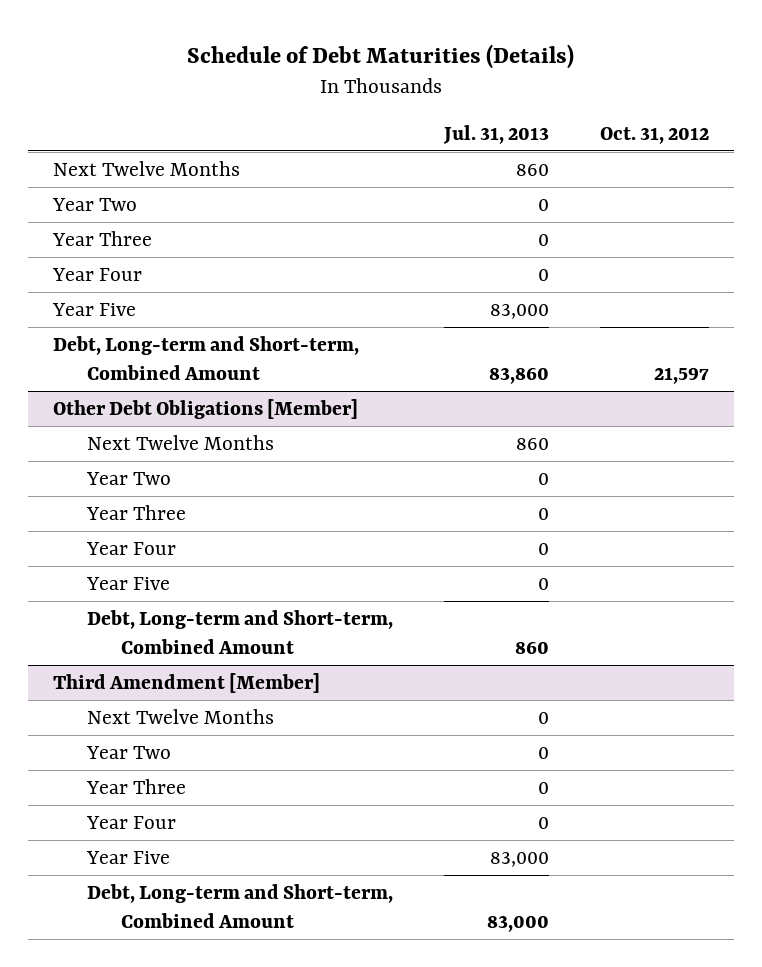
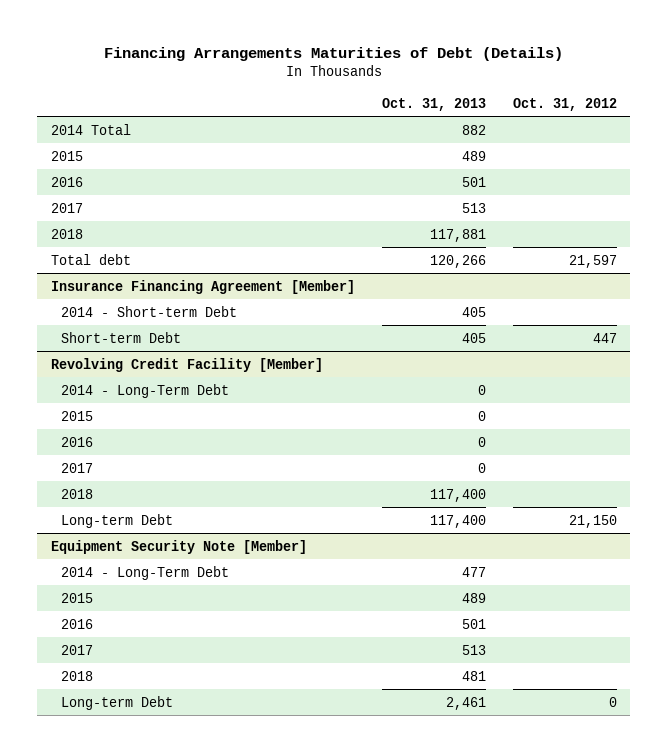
[187,43,575,69] Schedule of Debt Maturities (Details) -> [103,47,563,62] Financing Arrangements Maturities of Debt (Details)
[442,124,549,144] Jul. 31, 2013 -> none
none -> [381,97,486,111] Oct. 31, 2013
[53,160,241,176] Next Twelve Months -> none
[53,398,359,419] Other Debt Obligations [Member] -> none
[86,434,274,450] Next Twelve Months -> none
[85,471,171,485] Year Two -> none
[85,504,186,520] Year Three -> none
[85,541,176,555] Year Four -> none
[85,576,170,590] Year Five -> none
[86,609,393,654] Debt, Long-term and Short-term, Combined Amount -> none
[53,672,321,693] Third Amendment [Member] -> none
[86,708,274,724] Next Twelve Months -> none
[85,745,171,759] Year Two -> none
[85,778,186,794] Year Three -> none
[85,815,176,829] Year Four -> none
[85,850,170,864] Year Five -> none
[86,883,393,928] Debt, Long-term and Short-term, Combined Amount -> none
none -> [50,123,131,135] 2014 Total
[52,197,138,211] Year Two -> [50,150,83,161] 2015
[52,230,153,246] Year Three -> [50,176,83,187] 2016
[52,267,143,281] Year Four -> [50,202,83,213] 2017
[52,302,137,316] Year Five -> [50,228,83,239] 2018
[53,335,360,380] Debt, Long-term and Short-term, Combined Amount -> [50,253,131,265] Total debt
none -> [50,279,355,294] Insurance Financing Agreement [Member]
none -> [60,305,237,317] 2014 - Short-term Debt
none -> [60,331,181,343] Short-term Debt
none -> [50,357,323,372] Revolving Credit Facility [Member]
none -> [60,383,229,398] 2014 - Long-Term Debt
none -> [60,410,93,421] 2015
none -> [60,436,93,447] 2016
none -> [60,462,93,473] 2017
none -> [60,488,93,499] 2018
none -> [60,513,173,528] Long-term Debt
none -> [50,539,307,554] Equipment Security Note [Member]
none -> [60,565,229,580] 2014 - Long-Term Debt
none -> [60,592,93,603] 2015
none -> [60,618,93,629] 2016
none -> [60,644,93,655] 2017
none -> [60,670,93,681] 2018
none -> [60,695,173,710] Long-term Debt

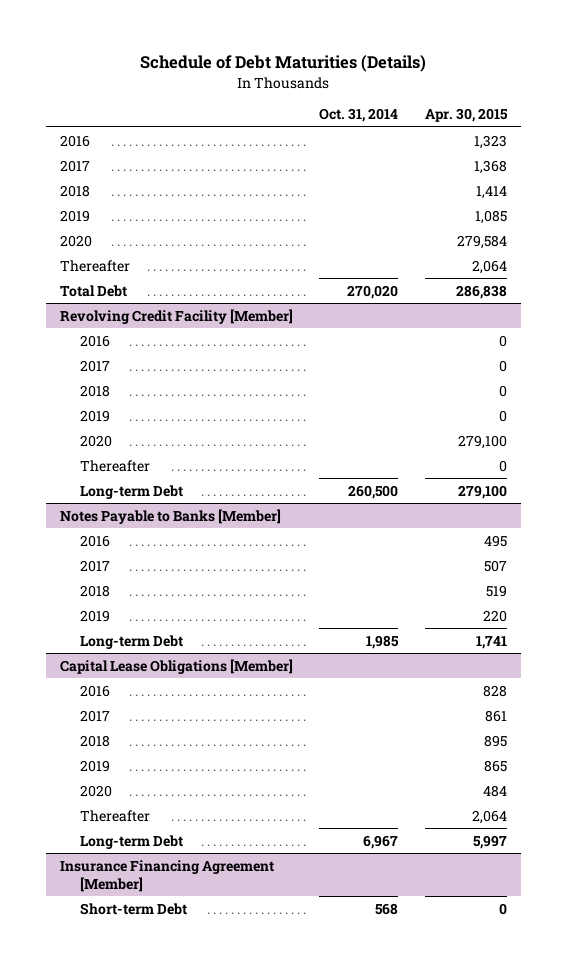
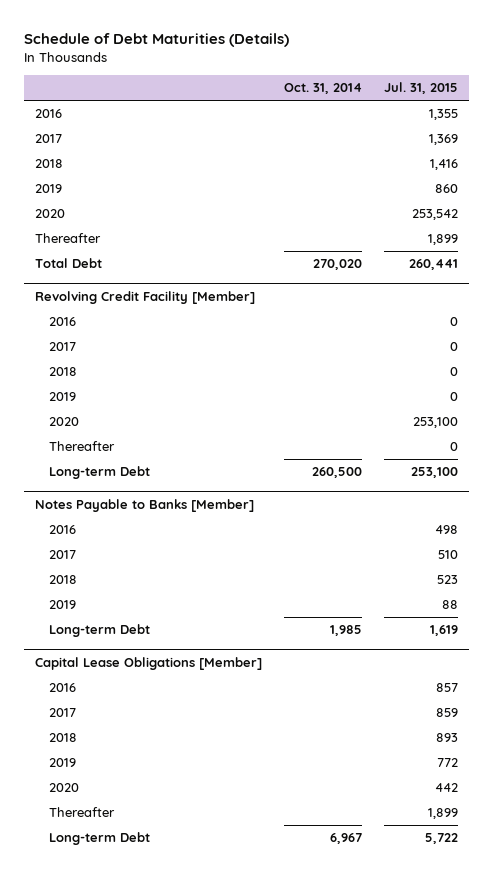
[425,108,509,123] Apr. 30, 2015 -> none
none -> [383,82,458,95] Jul. 31, 2015
[59,859,274,892] Insurance Financing Agreement [Member] -> none
[79,902,187,915] Short-term Debt -> none

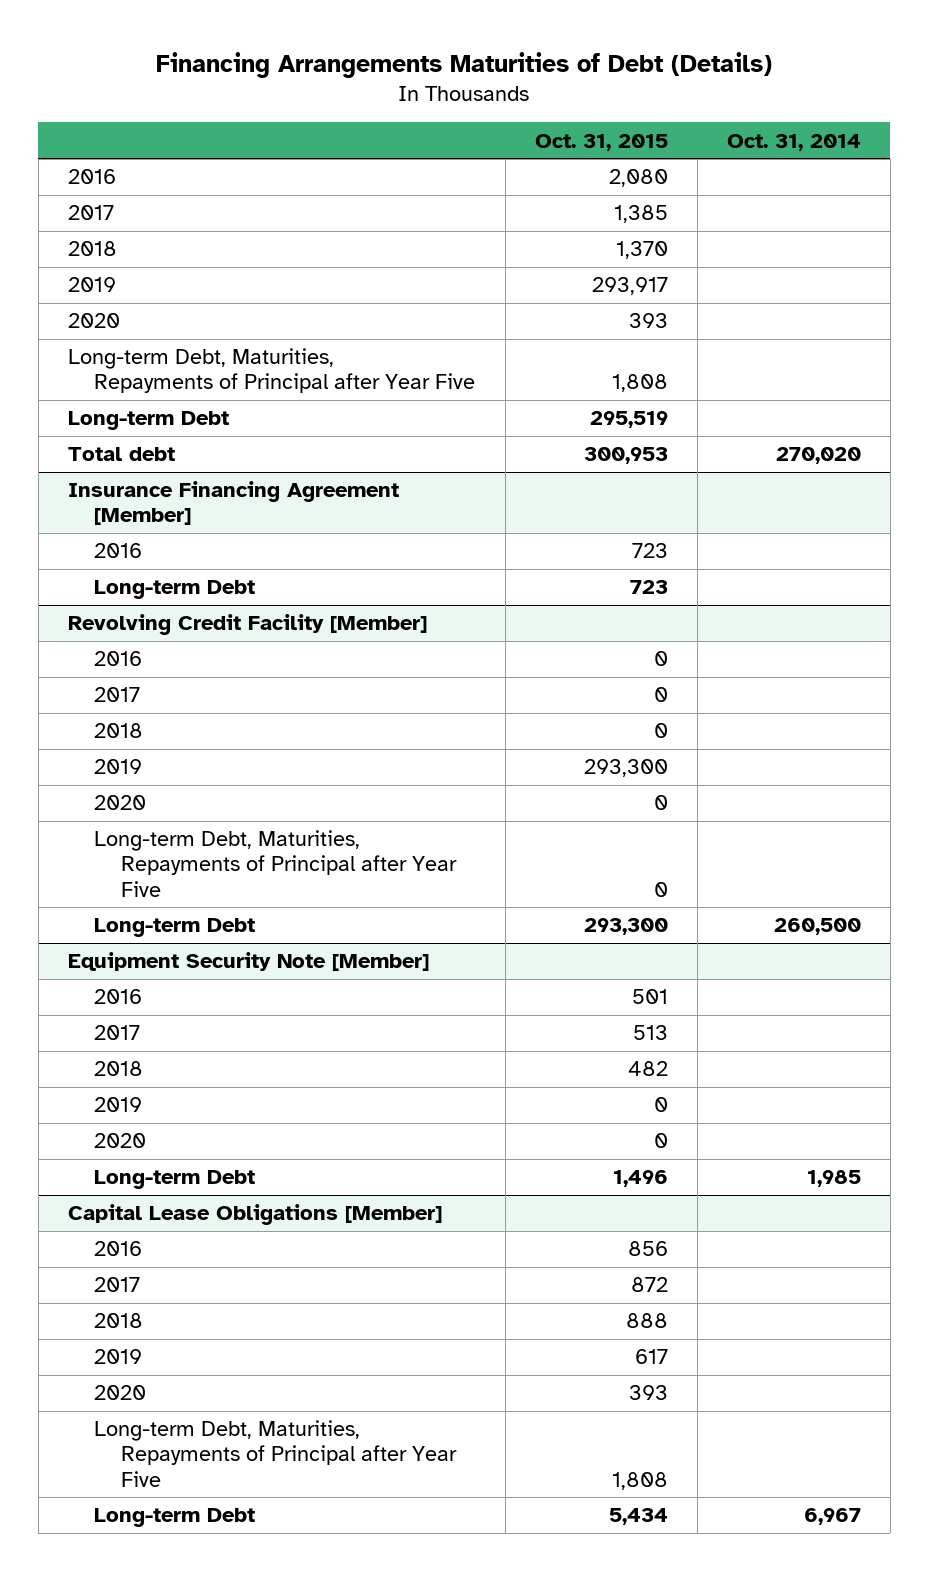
[23,33,289,48] Schedule of Debt Maturities (Details) -> [156,51,773,78] Financing Arrangements Maturities of Debt (Details)
[383,82,458,95] Jul. 31, 2015 -> none
none -> [534,133,668,151] Oct. 31, 2015
[34,233,101,244] Thereafter -> [67,348,476,394] Long-term Debt, Maturities, Repayments of Principal after Year Five
none -> [67,411,229,431] Long-term Debt
[34,258,102,269] Total Debt -> [67,447,175,462] Total debt
none -> [67,481,399,526] Insurance Financing Agreement [Member]
none -> [94,543,143,559] 2016
none -> [94,580,256,600] Long-term Debt
[49,441,116,452] Thereafter -> [94,830,458,897] Long-term Debt, Maturities, Repayments of Principal after Year Five
[34,499,254,513] Notes Payable to Banks [Member] -> [67,952,429,972] Equipment Security Note [Member]
none -> [94,1133,147,1149] 2020
[49,807,116,818] Thereafter -> [94,1420,458,1487] Long-term Debt, Maturities, Repayments of Principal after Year Five

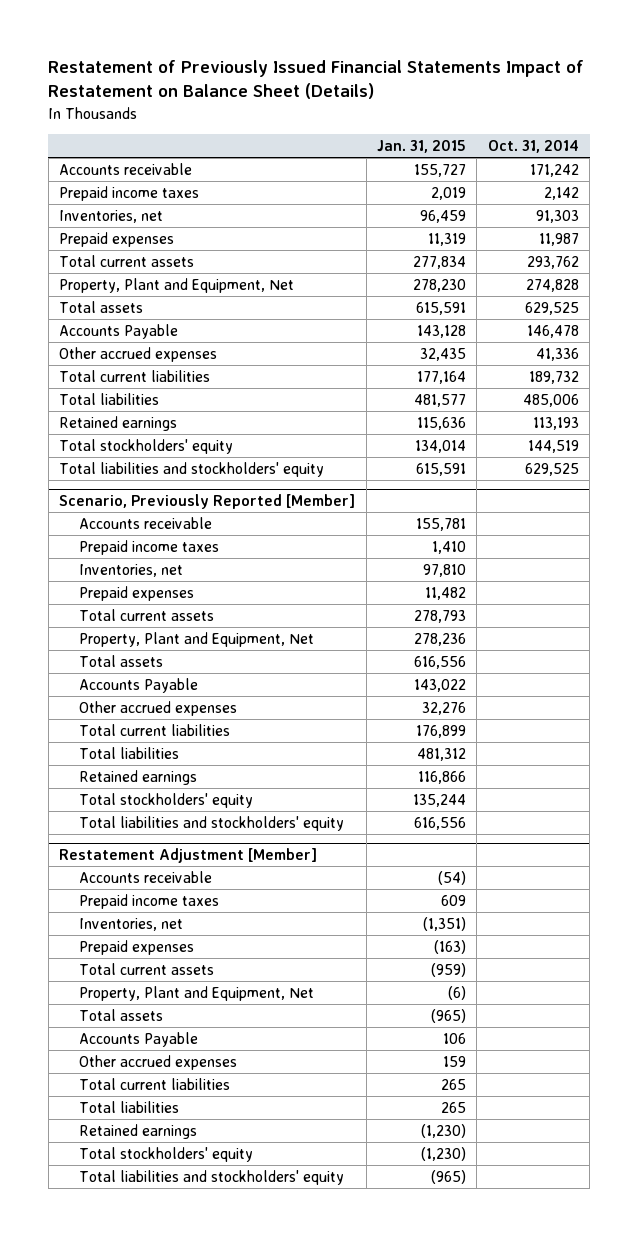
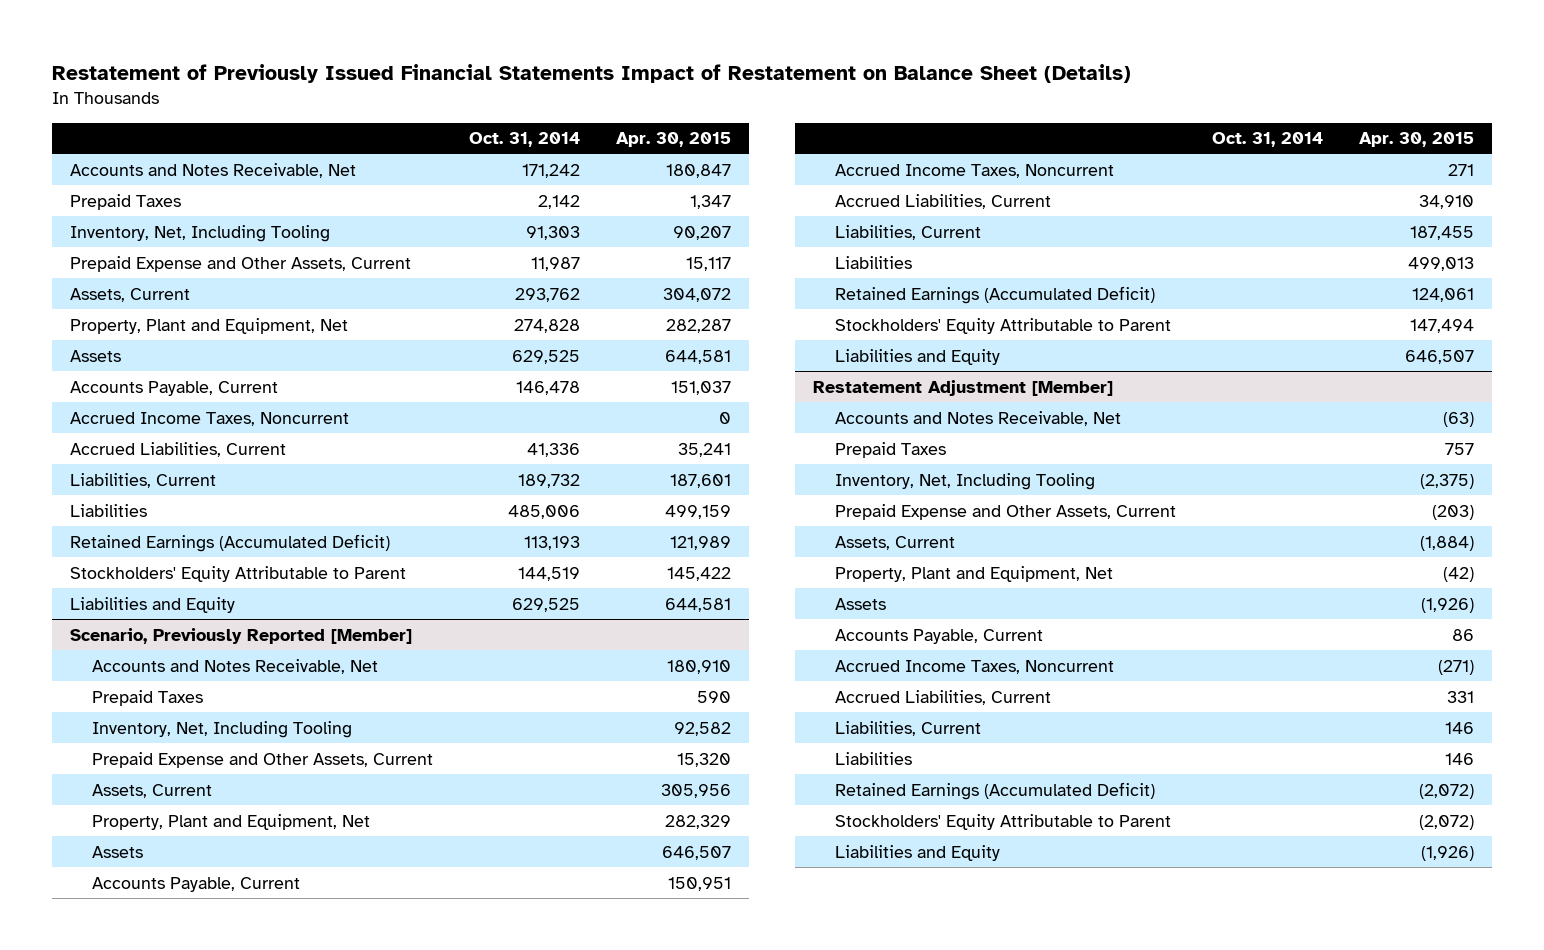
[376,140,466,154] Jan. 31, 2015 -> none
none -> [616,132,732,148] Apr. 30, 2015
[59,162,193,175] Accounts receivable -> [69,162,356,178] Accounts and Notes Receivable, Net
[59,185,200,201] Prepaid income taxes -> [69,193,181,210] Prepaid Taxes
[59,209,164,223] Inventories, net -> [69,224,330,242] Inventory, Net, Including Tooling
[59,231,175,247] Prepaid expenses -> [69,255,411,272] Prepaid Expense and Other Assets, Current
[59,254,195,267] Total current assets -> [69,287,190,302] Assets, Current
[59,300,144,313] Total assets -> [69,349,121,362] Assets
[59,323,179,339] Accounts Payable -> [69,380,278,396] Accounts Payable, Current
none -> [69,411,349,426] Accrued Income Taxes, Noncurrent
[59,346,218,362] Other accrued expenses -> [69,441,286,457] Accrued Liabilities, Current
[59,369,211,382] Total current liabilities -> [69,472,216,488] Liabilities, Current
[59,392,160,405] Total liabilities -> [69,503,147,517] Liabilities
[59,415,178,431] Retained earnings -> [69,533,390,552] Retained Earnings (Accumulated Deficit)
[59,438,234,454] Total stockholders' equity -> [69,565,406,582] Stockholders' Equity Attributable to Parent
[59,461,325,477] Total liabilities and stockholders' equity -> [69,596,235,613] Liabilities and Equity
[78,516,212,529] Accounts receivable -> [91,658,378,674] Accounts and Notes Receivable, Net
[78,539,219,555] Prepaid income taxes -> [91,689,203,706] Prepaid Taxes
[78,563,183,577] Inventories, net -> [91,720,352,738] Inventory, Net, Including Tooling
[78,585,194,601] Prepaid expenses -> [91,751,433,768] Prepaid Expense and Other Assets, Current
[78,608,214,621] Total current assets -> [91,783,212,798] Assets, Current
[78,654,163,667] Total assets -> [91,845,143,858] Assets
[78,677,198,693] Accounts Payable -> [91,876,300,892] Accounts Payable, Current
none -> [834,163,1114,178] Accrued Income Taxes, Noncurrent
[78,700,237,716] Other accrued expenses -> [834,193,1051,209] Accrued Liabilities, Current
[78,723,230,736] Total current liabilities -> [834,224,981,240] Liabilities, Current
[78,746,179,759] Total liabilities -> [834,255,912,269] Liabilities
[78,769,197,785] Retained earnings -> [834,285,1155,304] Retained Earnings (Accumulated Deficit)
[78,792,253,808] Total stockholders' equity -> [834,317,1171,334] Stockholders' Equity Attributable to Parent
[78,815,344,831] Total liabilities and stockholders' equity -> [834,348,1000,365] Liabilities and Equity
[78,870,212,883] Accounts receivable -> [834,410,1121,426] Accounts and Notes Receivable, Net
[78,893,219,909] Prepaid income taxes -> [834,441,946,458] Prepaid Taxes
[78,917,183,931] Inventories, net -> [834,472,1095,490] Inventory, Net, Including Tooling
[78,939,194,955] Prepaid expenses -> [834,503,1176,520] Prepaid Expense and Other Assets, Current
[78,962,214,975] Total current assets -> [834,535,955,550] Assets, Current
[78,1008,163,1021] Total assets -> [834,597,886,610] Assets
[78,1031,198,1047] Accounts Payable -> [834,628,1043,644] Accounts Payable, Current
none -> [834,659,1114,674] Accrued Income Taxes, Noncurrent
[78,1054,237,1070] Other accrued expenses -> [834,689,1051,705] Accrued Liabilities, Current
[78,1077,230,1090] Total current liabilities -> [834,720,981,736] Liabilities, Current
[78,1100,179,1113] Total liabilities -> [834,751,912,765] Liabilities
[78,1123,197,1139] Retained earnings -> [834,781,1155,800] Retained Earnings (Accumulated Deficit)
[78,1146,253,1162] Total stockholders' equity -> [834,813,1171,830] Stockholders' Equity Attributable to Parent
[78,1169,344,1185] Total liabilities and stockholders' equity -> [834,844,1000,861] Liabilities and Equity

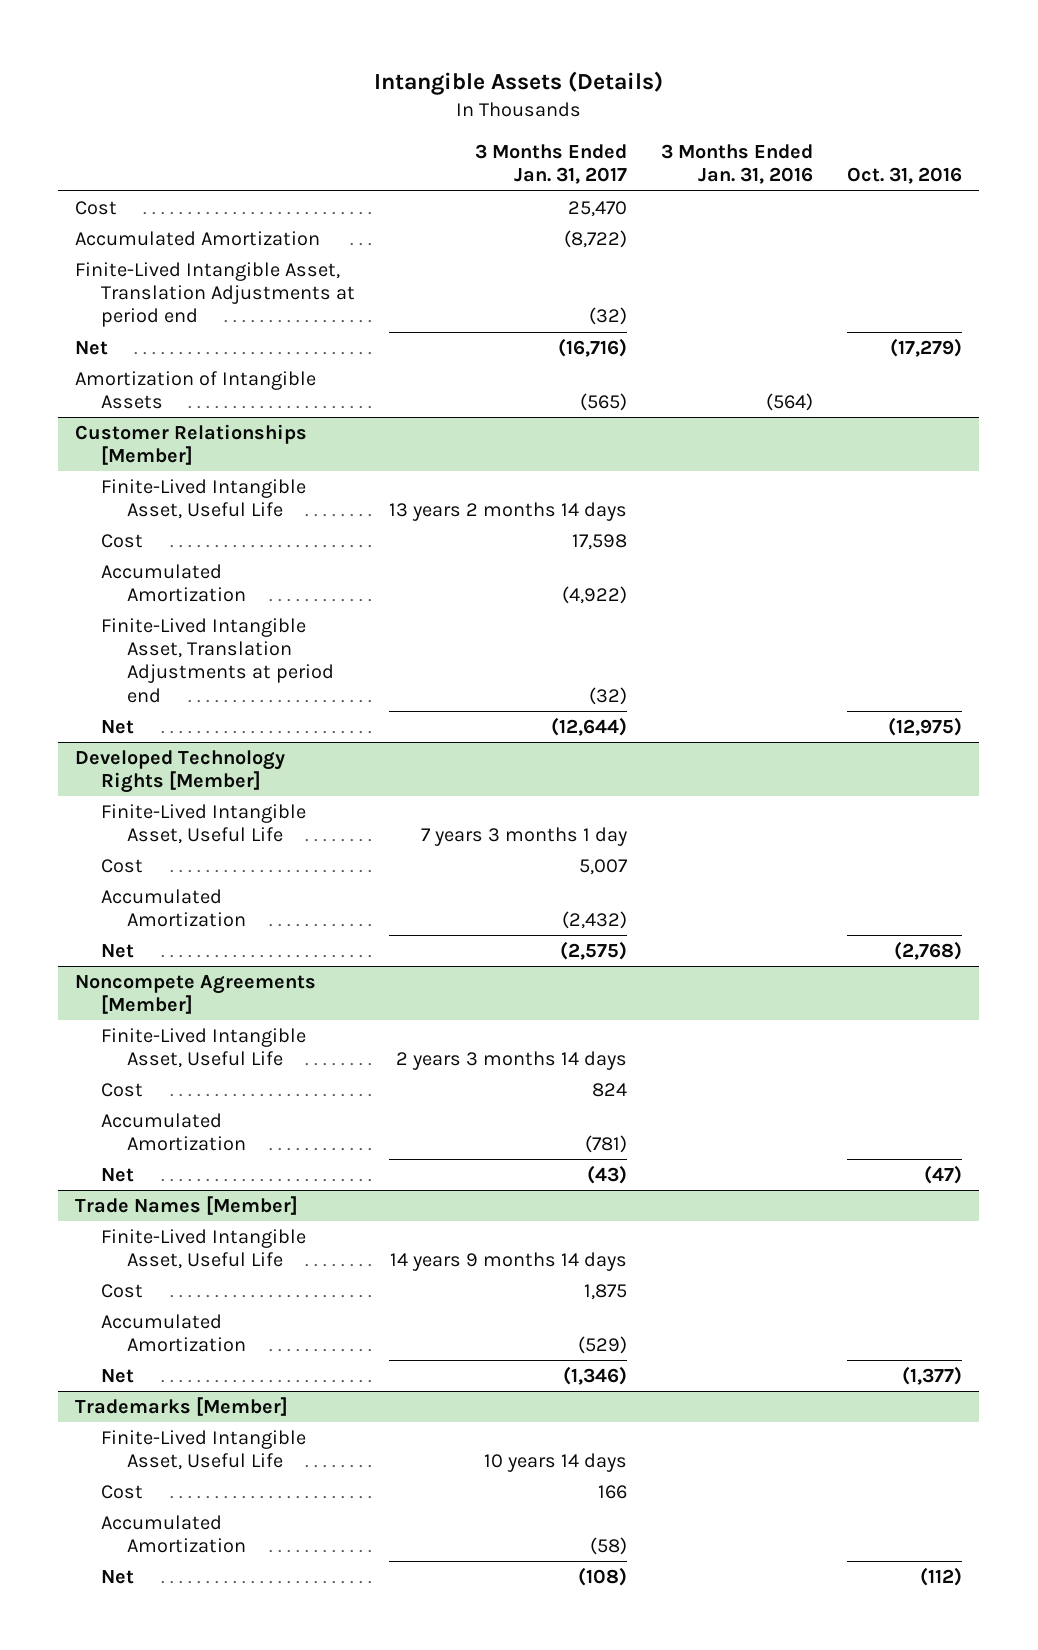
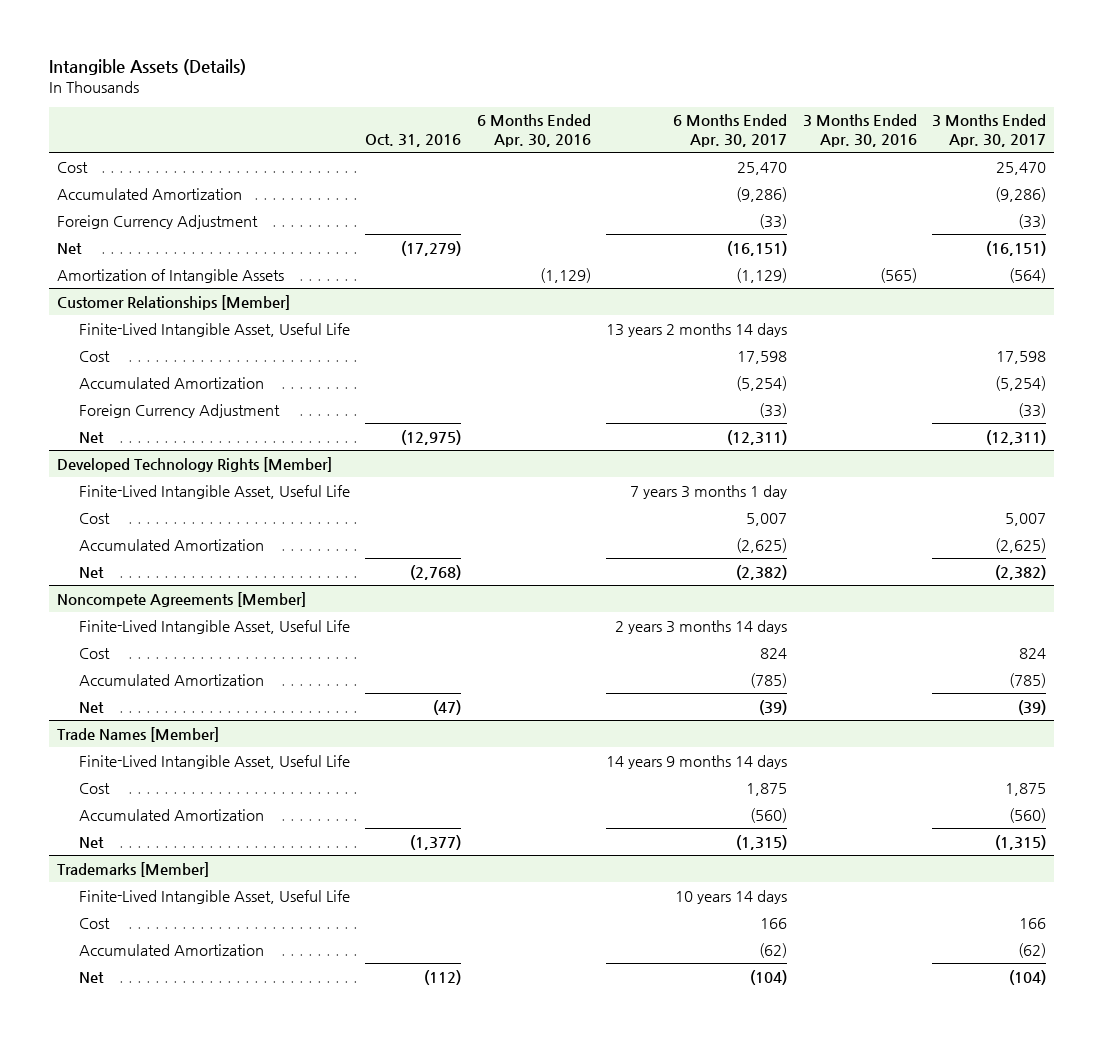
[475,144,628,185] 3 Months Ended Jan. 31, 2017 -> none
[661,144,814,185] 3 Months Ended Jan. 31, 2016 -> none
none -> [476,114,591,148] 6 Months Ended Apr. 30, 2016
none -> [673,114,788,148] 6 Months Ended Apr. 30, 2017
none -> [802,114,917,148] 3 Months Ended Apr. 30, 2016
none -> [932,114,1047,148] 3 Months Ended Apr. 30, 2017
[75,261,356,328] Finite-Lived Intangible Asset, Translation Adjustments at period end -> [56,214,258,229] Foreign Currency Adjustment
[101,617,335,703] Finite-Lived Intangible Asset, Translation Adjustments at period end -> [78,403,280,418] Foreign Currency Adjustment

